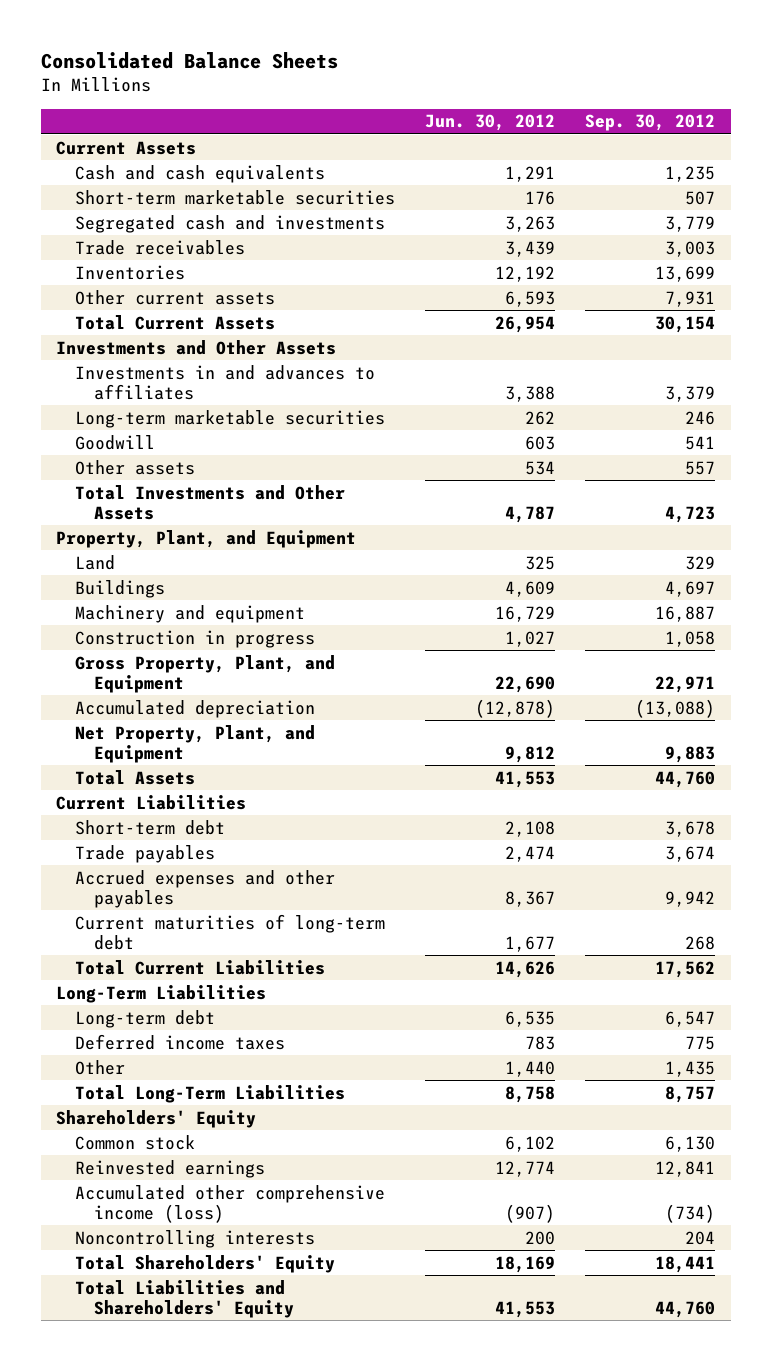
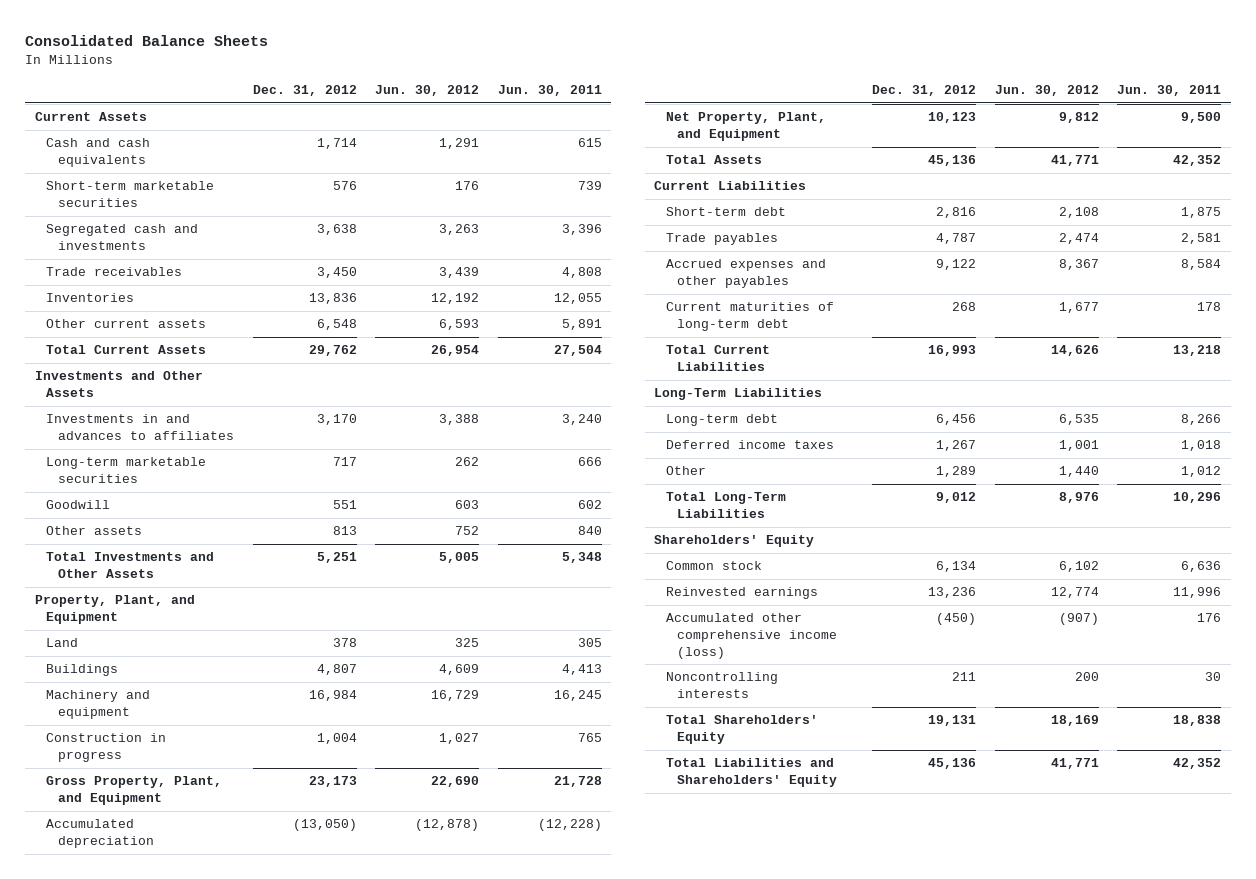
[585,114,716,132] Sep. 30, 2012 -> none
none -> [252,85,357,97] Dec. 31, 2012
none -> [498,85,603,97] Jun. 30, 2011
[525,460,556,475] 534 -> [455,526,480,536] 752
[505,505,556,523] 4,787 -> [439,552,480,564] 5,005
[495,770,556,788] 41,553 -> [1050,155,1099,167] 41,771
[525,1035,556,1050] 783 -> [1058,440,1099,452] 1,001
[505,1085,556,1103] 8,758 -> [1058,492,1099,504] 8,976
[495,1300,556,1318] 41,553 -> [1050,758,1099,770] 41,771

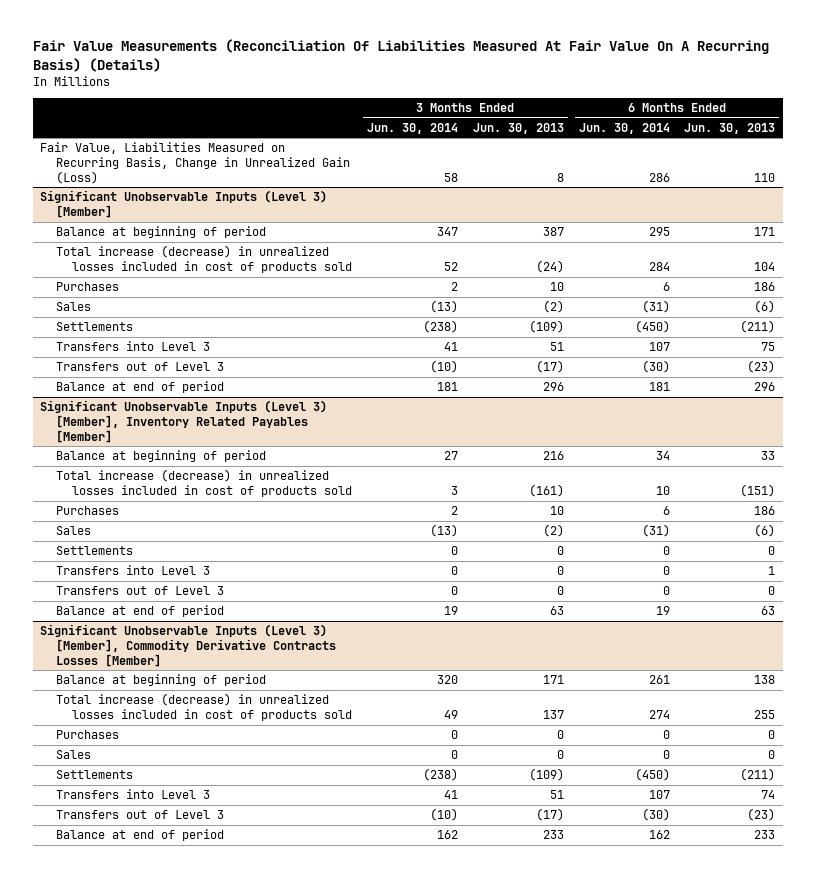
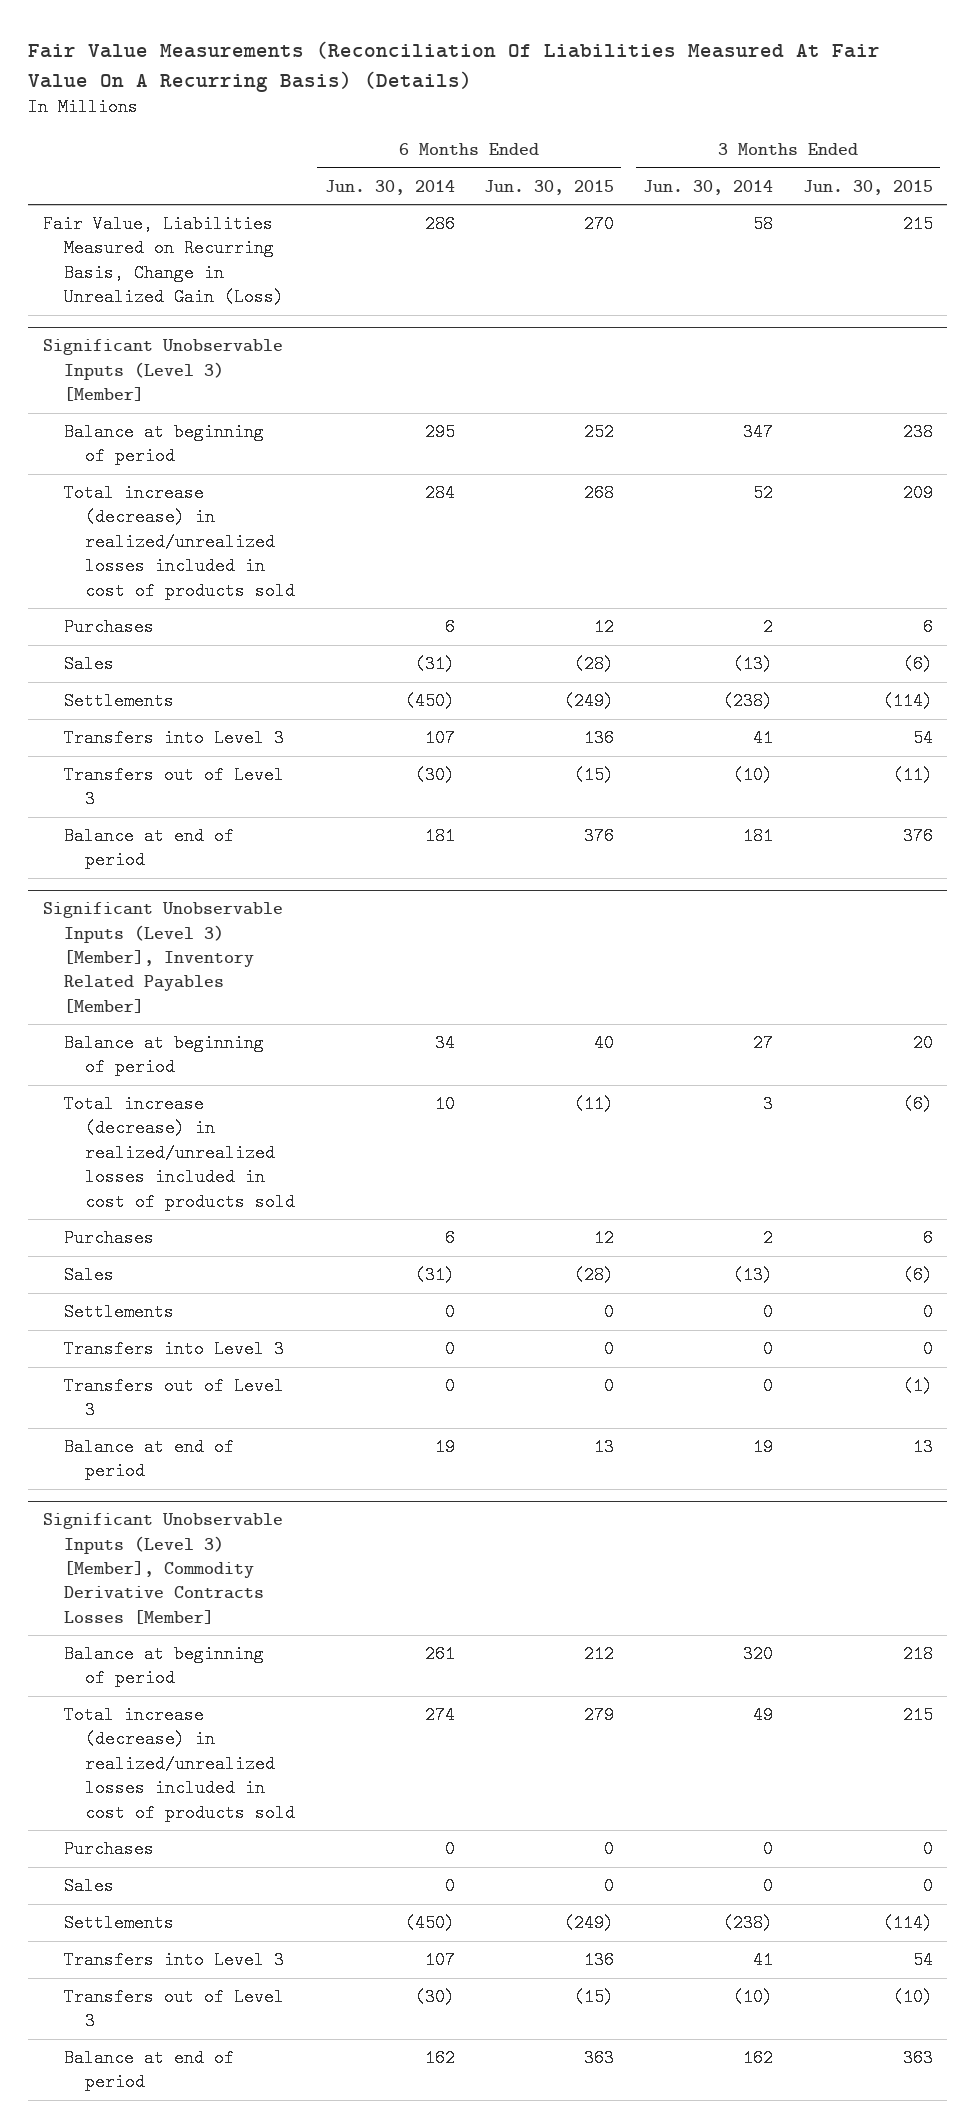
[472,122,564,134] Jun. 30, 2013 -> none
[684,122,776,134] Jun. 30, 2013 -> none
none -> [483,179,614,195] Jun. 30, 2015
none -> [802,179,933,195] Jun. 30, 2015
[56,245,353,274] Total increase (decrease) in unrealized losses included in cost of products sold -> [64,484,296,600] Total increase (decrease) in realized/unrealized losses included in cost of products sold
[56,469,353,498] Total increase (decrease) in unrealized losses included in cost of products sold -> [64,1095,296,1211] Total increase (decrease) in realized/unrealized losses included in cost of products sold
[56,693,353,722] Total increase (decrease) in unrealized losses included in cost of products sold -> [64,1706,296,1822] Total increase (decrease) in realized/unrealized losses included in cost of products sold

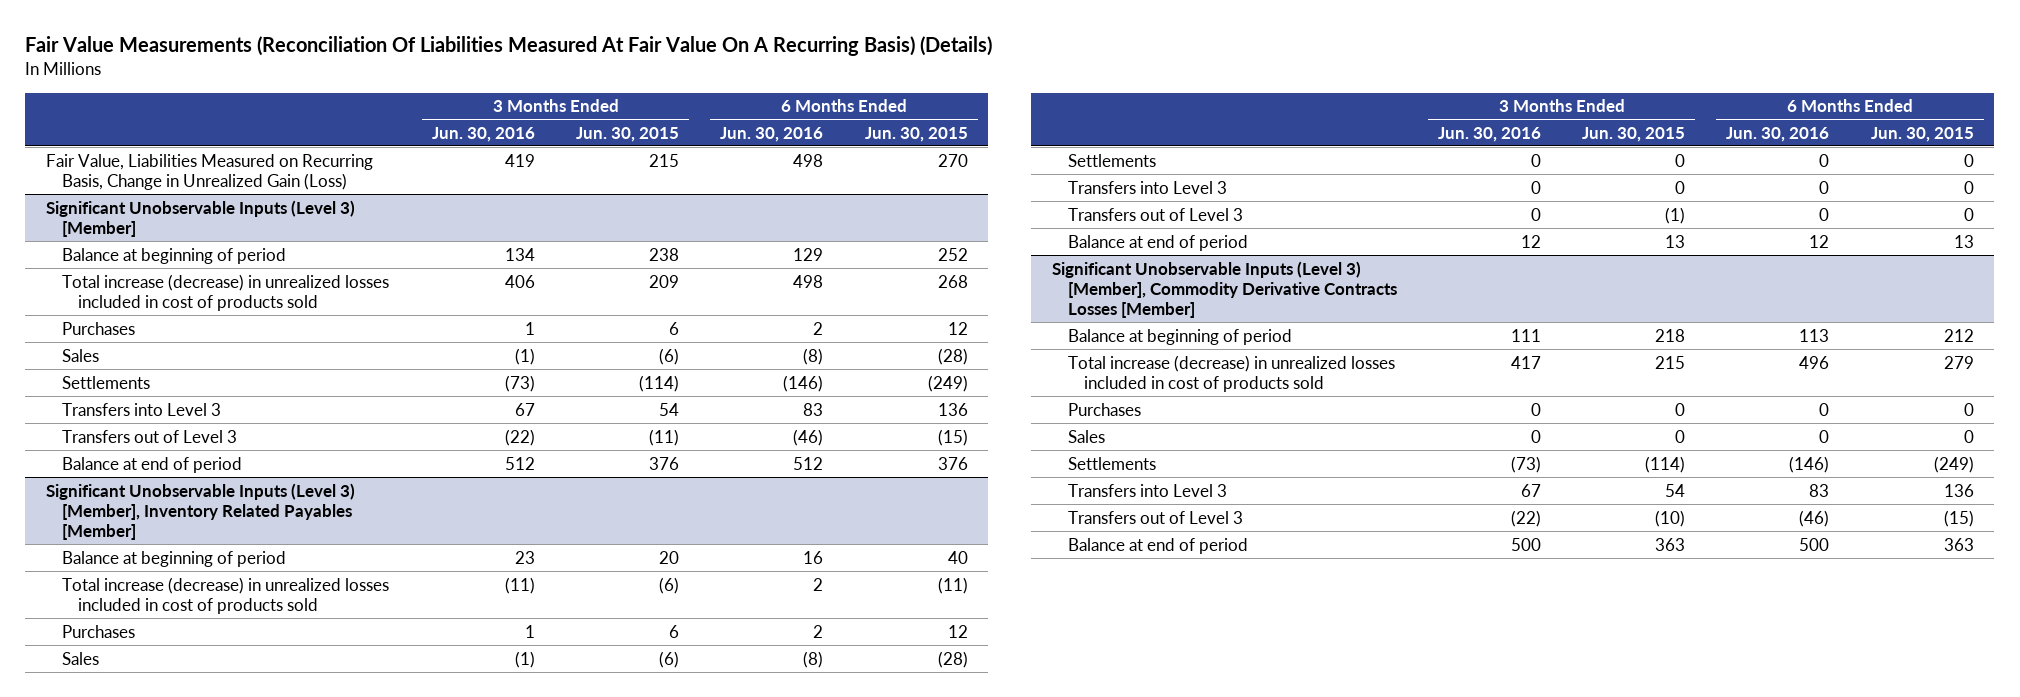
[324,179,455,195] Jun. 30, 2014 -> none
[643,179,774,195] Jun. 30, 2014 -> none
none -> [431,126,535,142] Jun. 30, 2016
none -> [720,126,824,142] Jun. 30, 2016
[64,484,296,600] Total increase (decrease) in realized/unrealized losses included in cost of products sold -> [61,273,389,311] Total increase (decrease) in unrealized losses included in cost of products sold
[64,1095,296,1211] Total increase (decrease) in realized/unrealized losses included in cost of products sold -> [61,576,389,614] Total increase (decrease) in unrealized losses included in cost of products sold
[64,1706,296,1822] Total increase (decrease) in realized/unrealized losses included in cost of products sold -> [1067,354,1395,392] Total increase (decrease) in unrealized losses included in cost of products sold

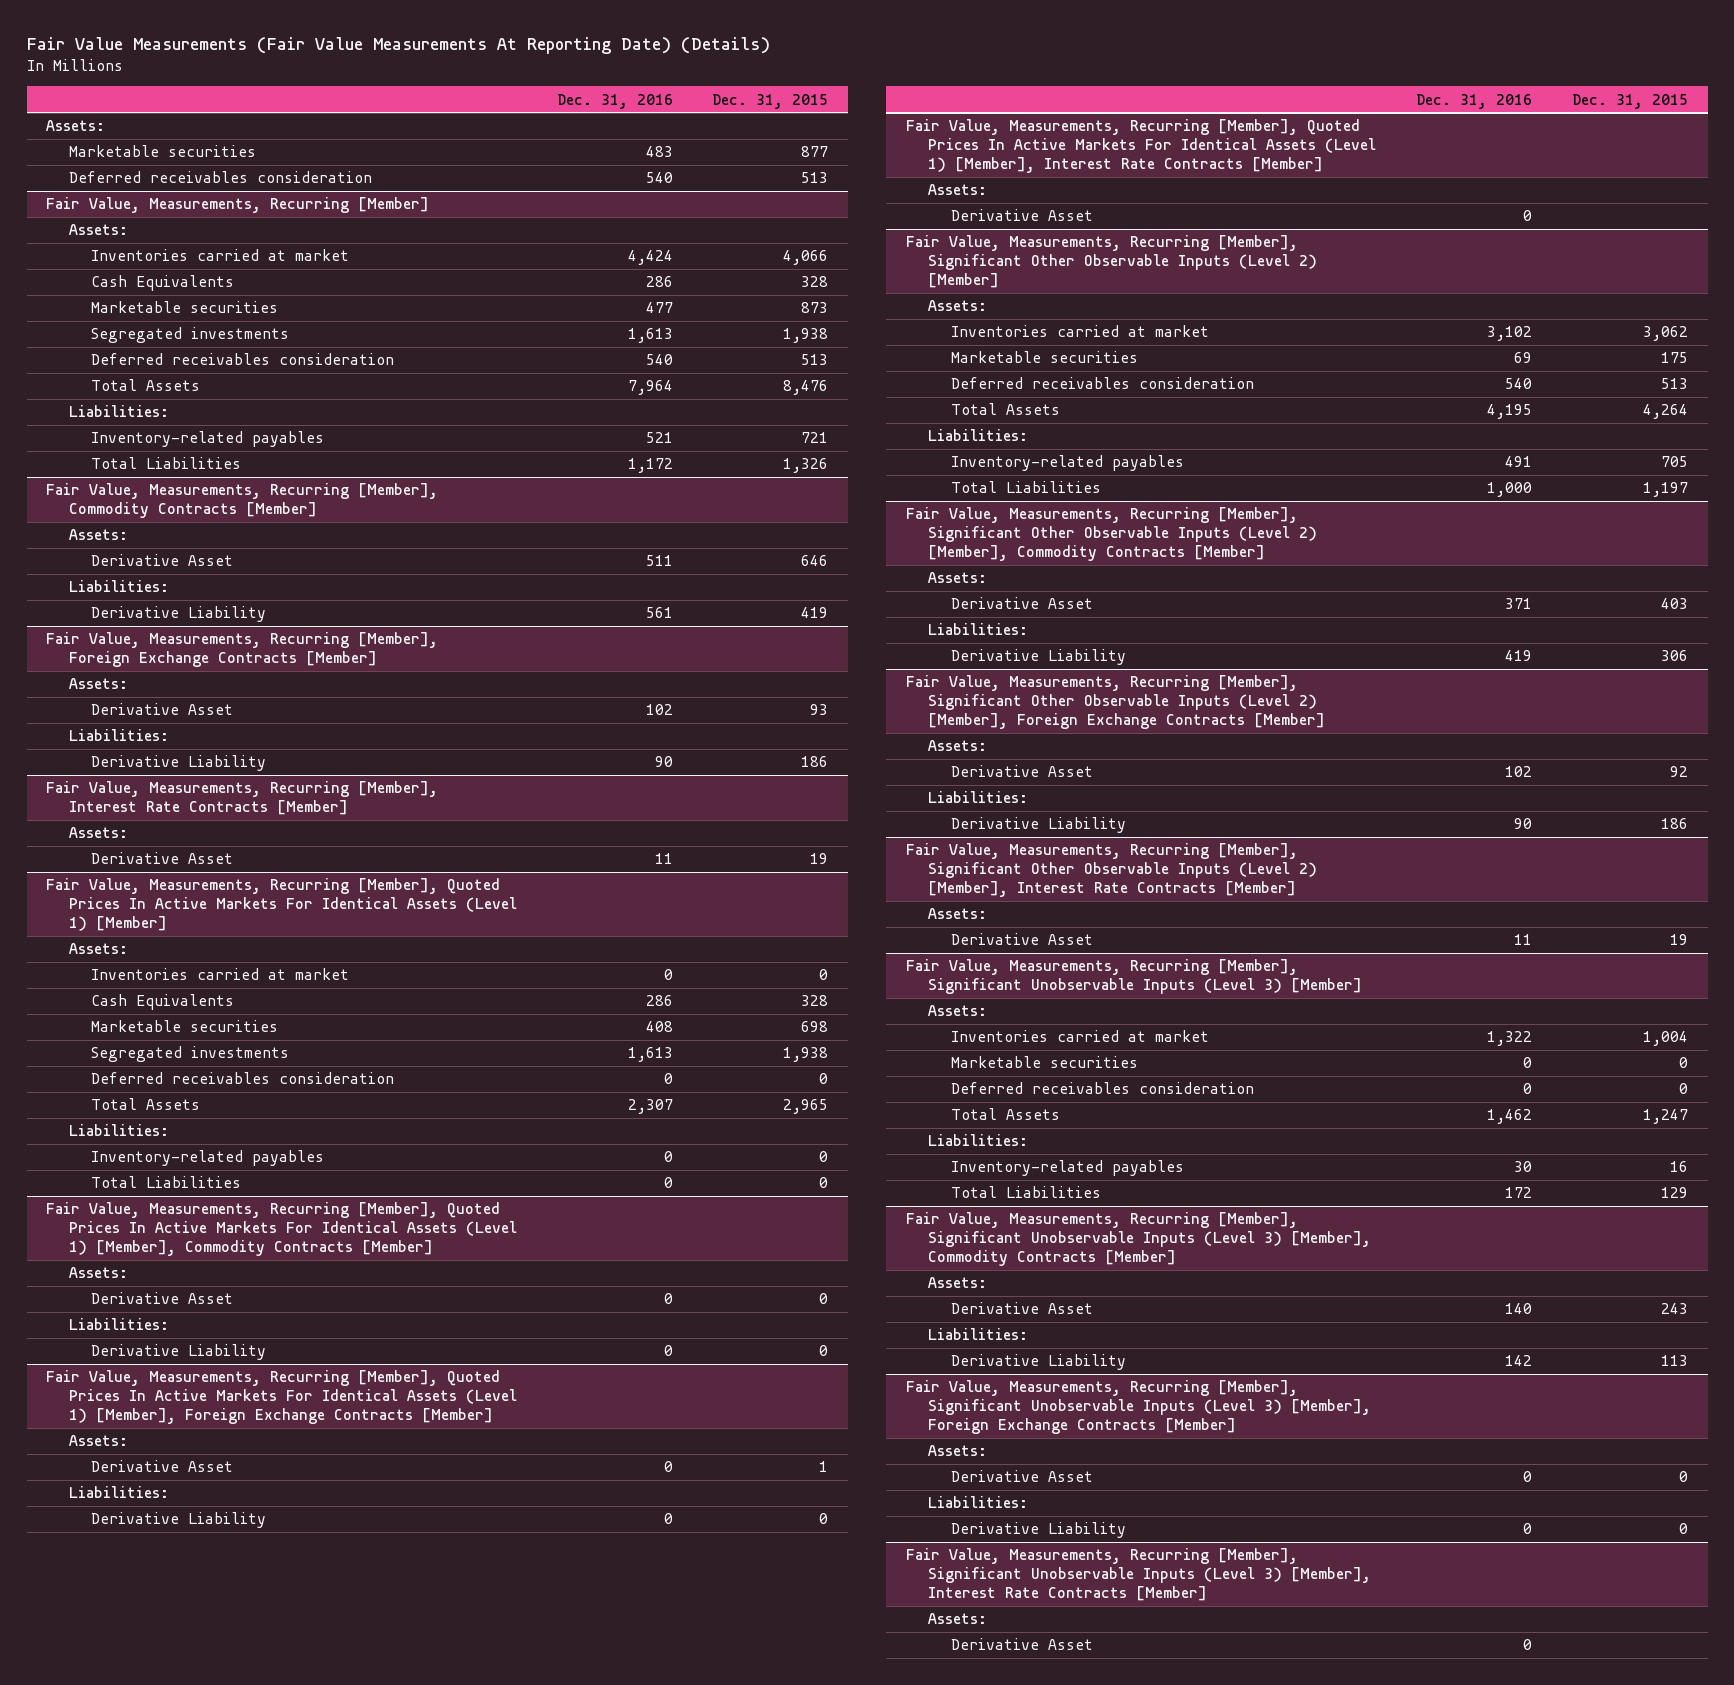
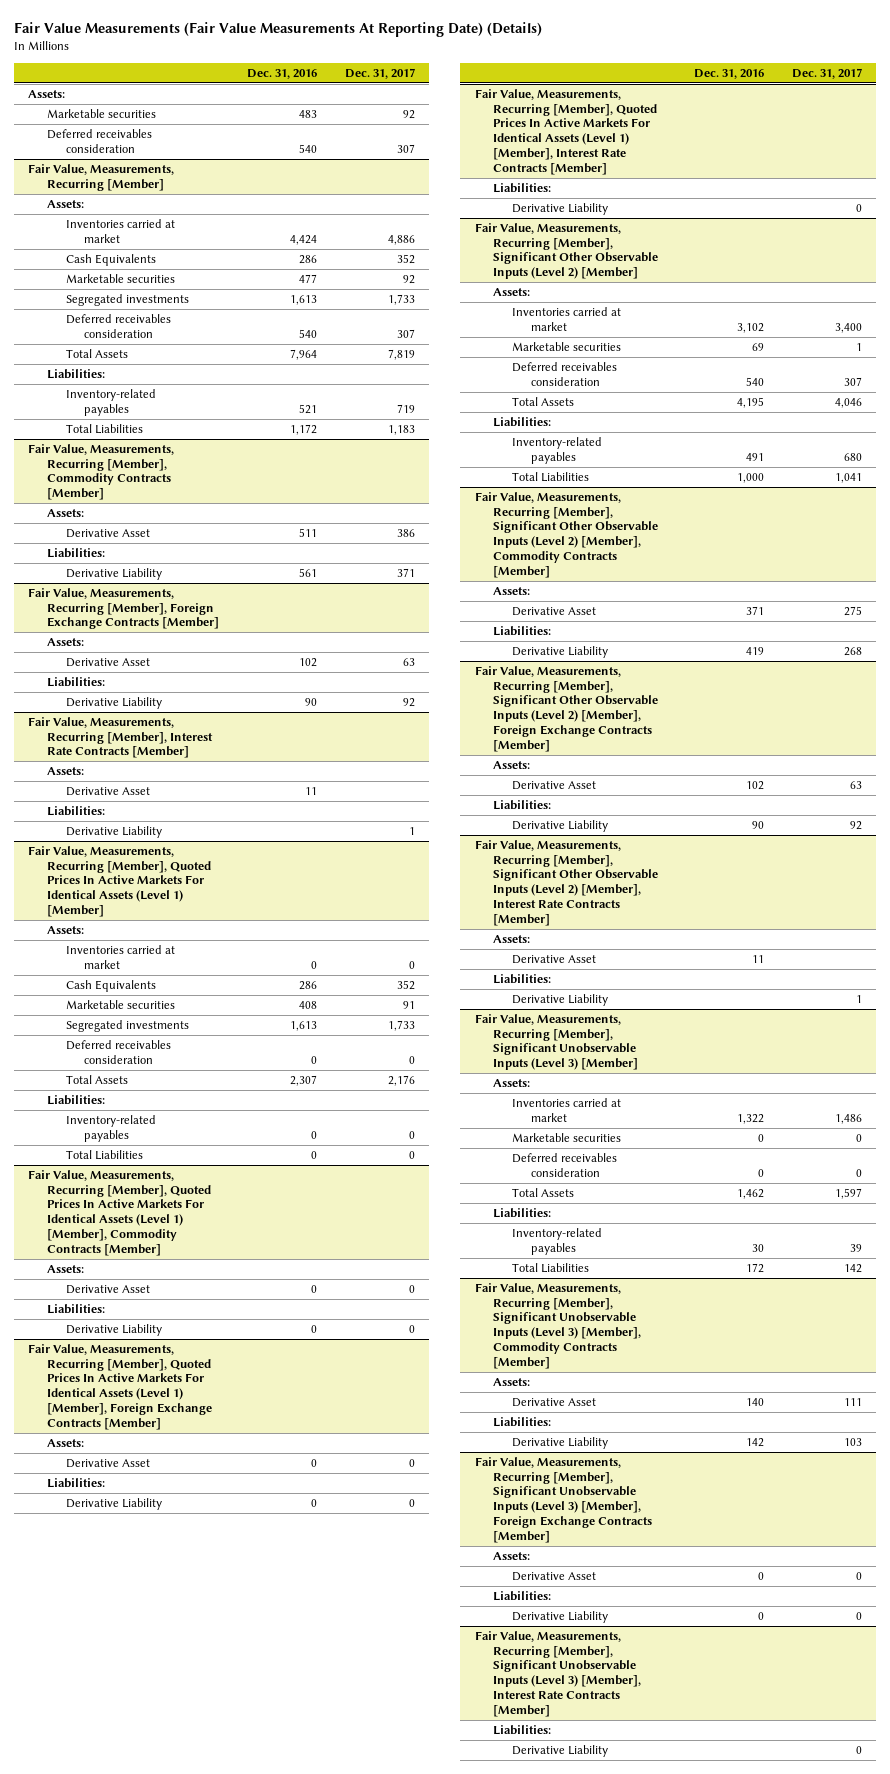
[712,93,829,109] Dec. 31, 2015 -> none
none -> [345,67,416,79] Dec. 31, 2017
none -> [46,806,105,817] Liabilities:
none -> [65,826,162,839] Derivative Liability
[928,184,988,196] Assets: -> none
[950,209,1093,222] Derivative Asset -> none
none -> [493,183,552,194] Liabilities:
none -> [512,203,609,216] Derivative Liability
none -> [493,974,552,985] Liabilities:
none -> [512,994,609,1007] Derivative Liability
[928,1613,988,1625] Assets: -> none
[950,1638,1093,1651] Derivative Asset -> none
none -> [493,1725,552,1736] Liabilities:
none -> [512,1745,609,1758] Derivative Liability

